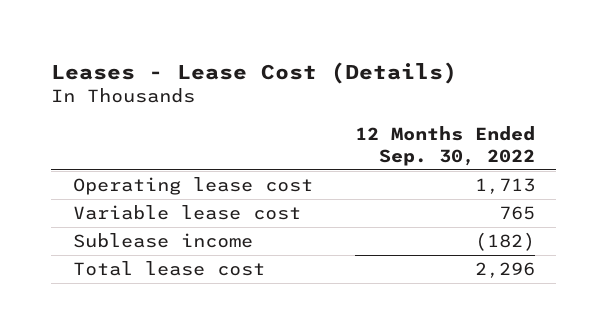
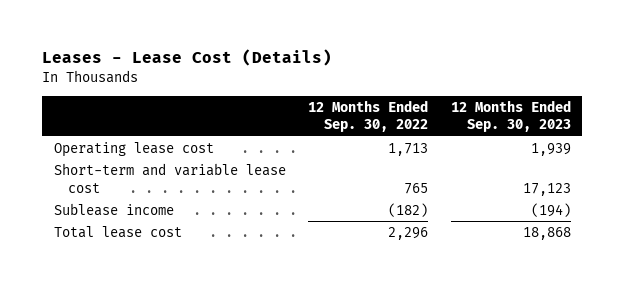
none -> [451,99,572,133] 12 Months Ended Sep. 30, 2023
[72,205,301,221] Variable lease cost -> [53,162,286,193] Short-term and variable lease cost

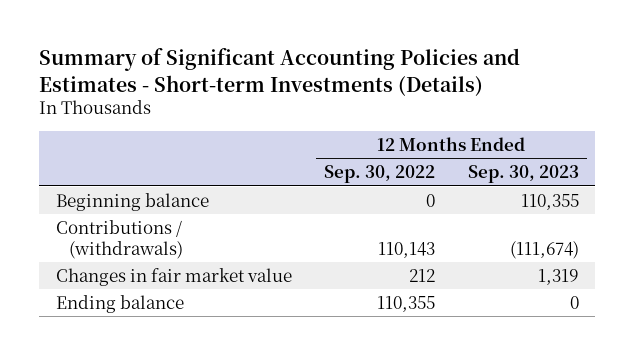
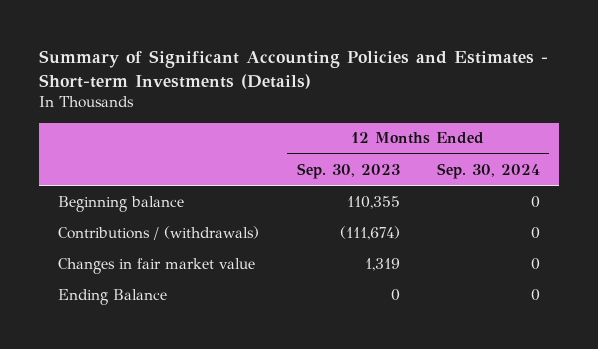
[324,165,436,184] Sep. 30, 2022 -> none
none -> [436,162,540,179] Sep. 30, 2024
[55,294,184,313] Ending balance -> [58,288,168,305] Ending Balance

